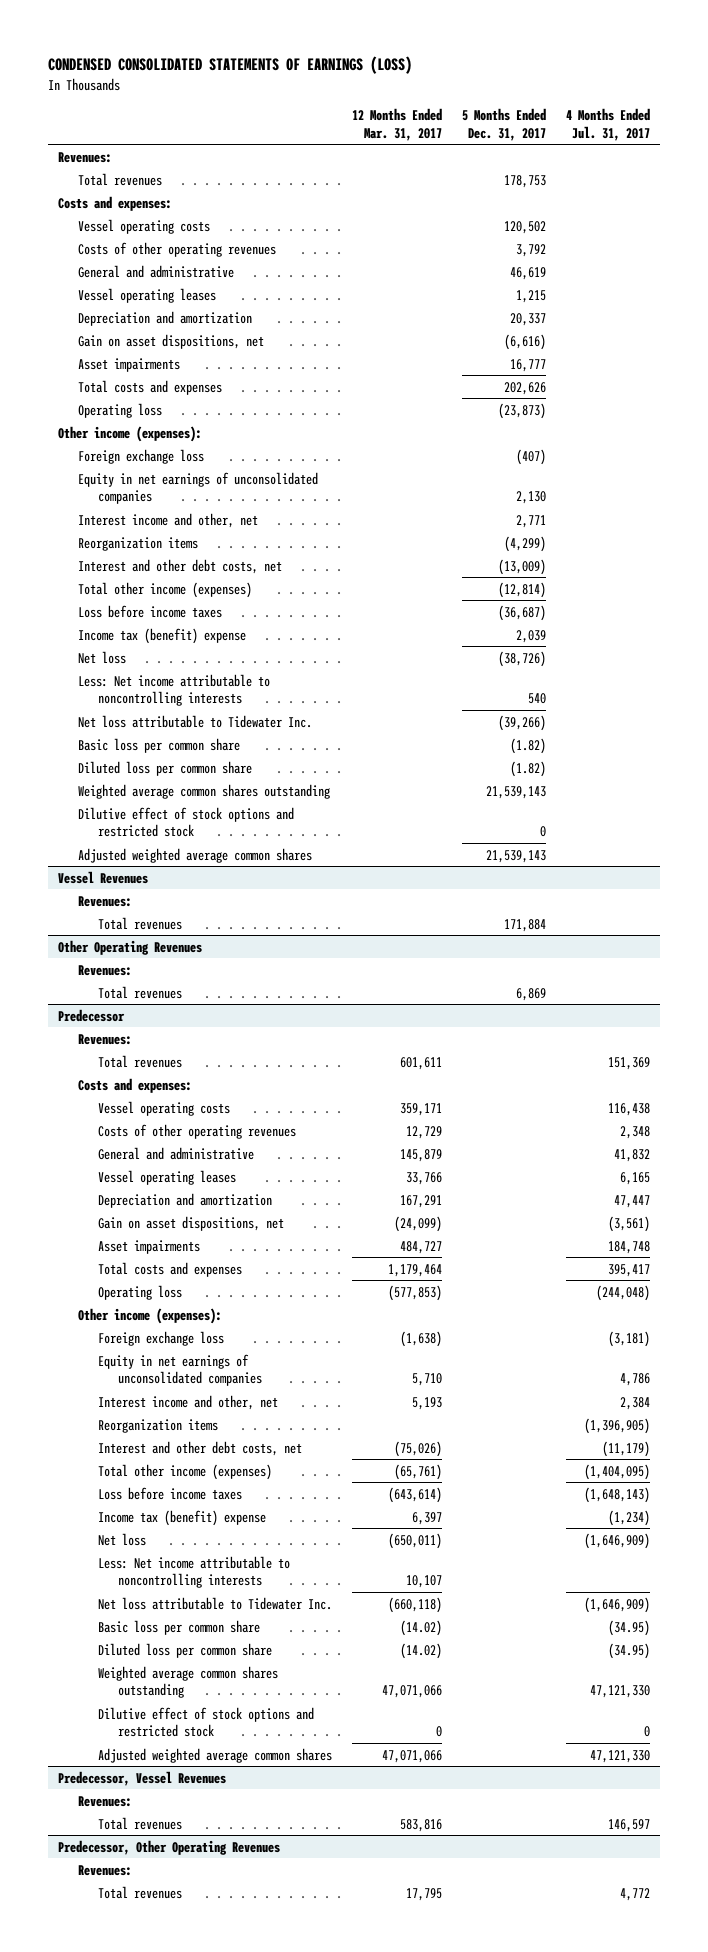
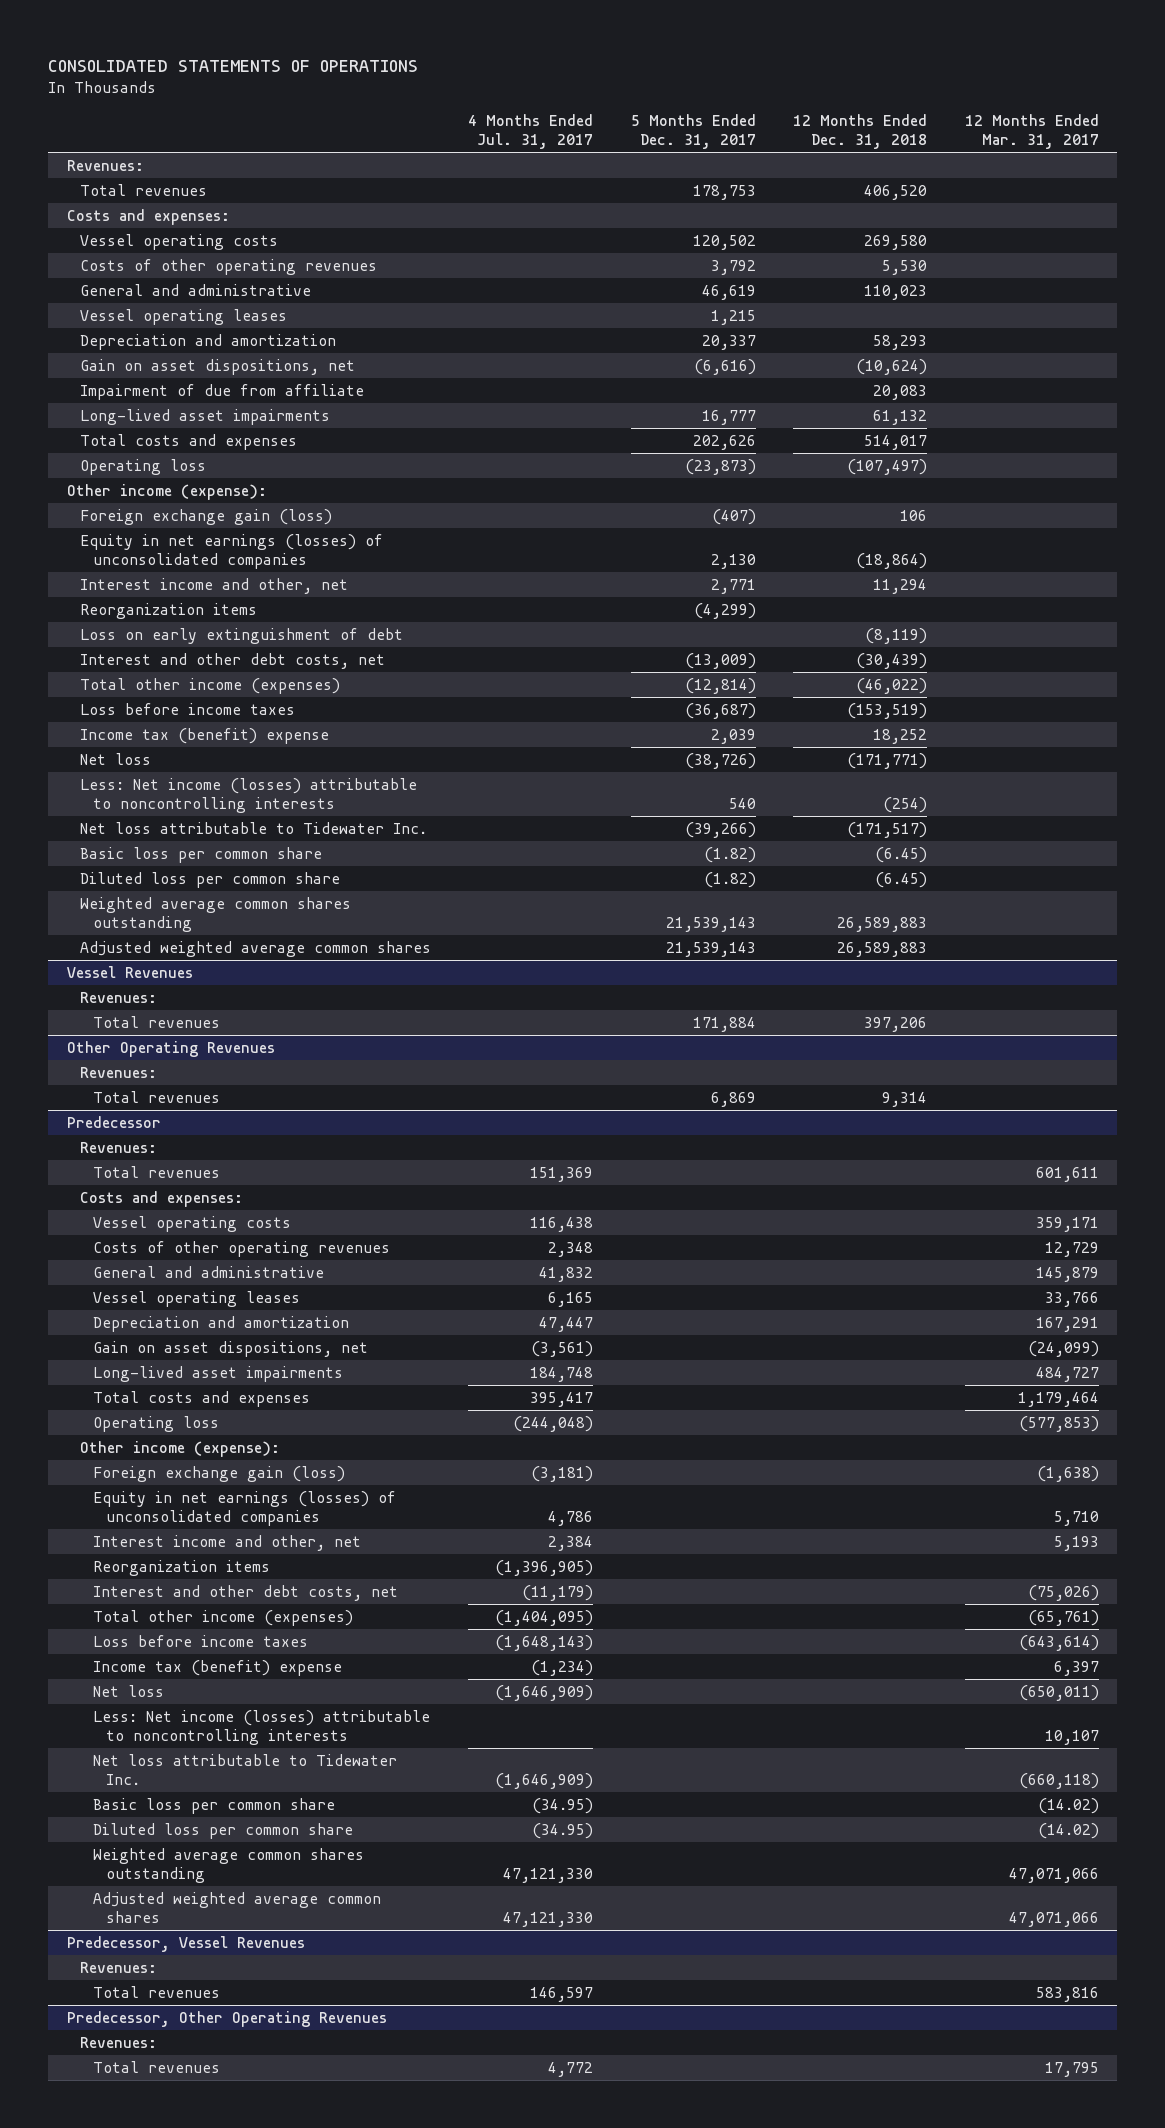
[48,56,413,75] CONDENSED CONSOLIDATED STATEMENTS OF EARNINGS (LOSS) -> [48,59,419,72] CONSOLIDATED STATEMENTS OF OPERATIONS
none -> [793,113,928,149] 12 Months Ended Dec. 31, 2018
none -> [79,383,364,400] Impairment of due from affiliate
[78,357,181,372] Asset impairments -> [79,408,330,425] Long-lived asset impairments
[58,425,203,442] Other income (expenses): -> [66,483,267,500] Other income (expense):
[78,448,205,464] Foreign exchange loss -> [79,508,332,525] Foreign exchange gain (loss)
[78,471,319,504] Equity in net earnings of unconsolidated companies -> [79,533,383,570] Equity in net earnings (losses) of unconsolidated companies
none -> [79,627,403,644] Loss on early extinguishment of debt
[78,673,271,706] Less: Net income attributable to noncontrolling interests -> [79,777,417,814] Less: Net income (losses) attributable to noncontrolling interests
[78,806,295,837] Dilutive effect of stock options and restricted stock -> none
[97,1239,200,1254] Asset impairments -> [92,1365,343,1382] Long-lived asset impairments
[78,1307,223,1324] Other income (expenses): -> [79,1440,280,1457] Other income (expense):
[97,1330,224,1346] Foreign exchange loss -> [92,1465,345,1482] Foreign exchange gain (loss)
[97,1353,262,1386] Equity in net earnings of unconsolidated companies -> [92,1490,396,1527] Equity in net earnings (losses) of unconsolidated companies
[97,1555,290,1588] Less: Net income attributable to noncontrolling interests -> [92,1709,430,1746] Less: Net income (losses) attributable to noncontrolling interests
[97,1706,314,1737] Dilutive effect of stock options and restricted stock -> none

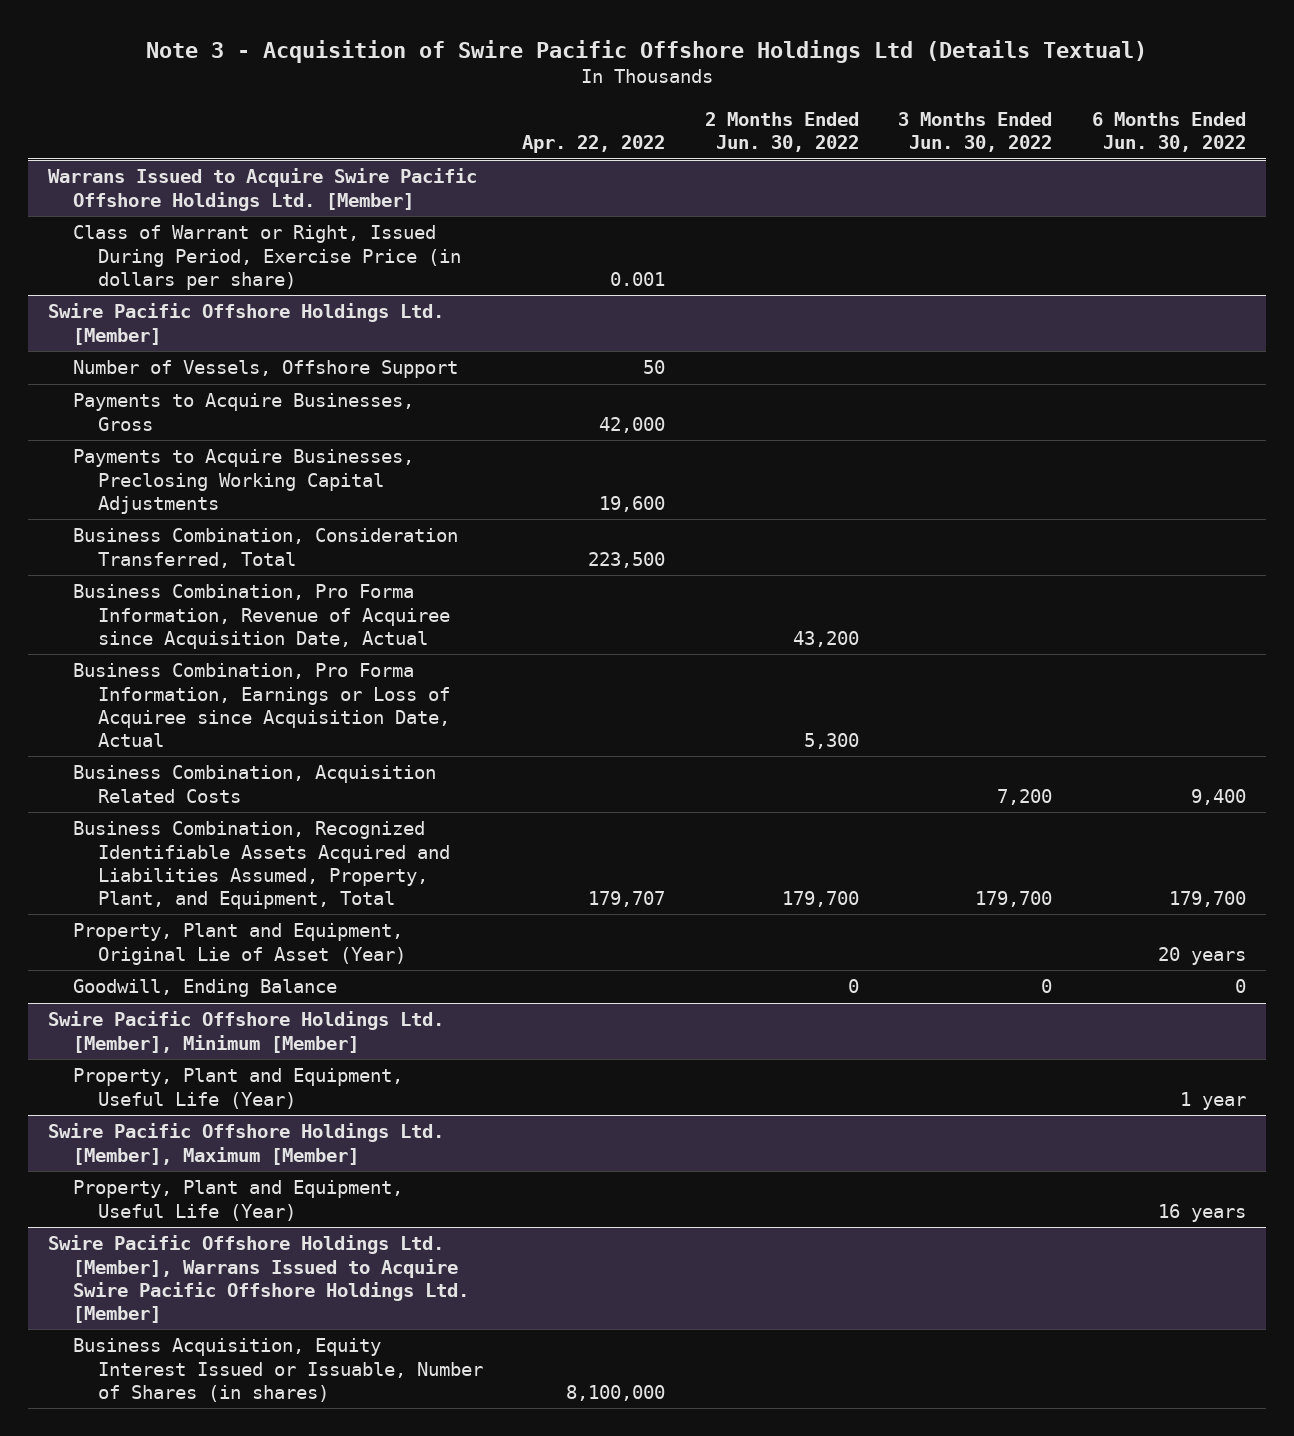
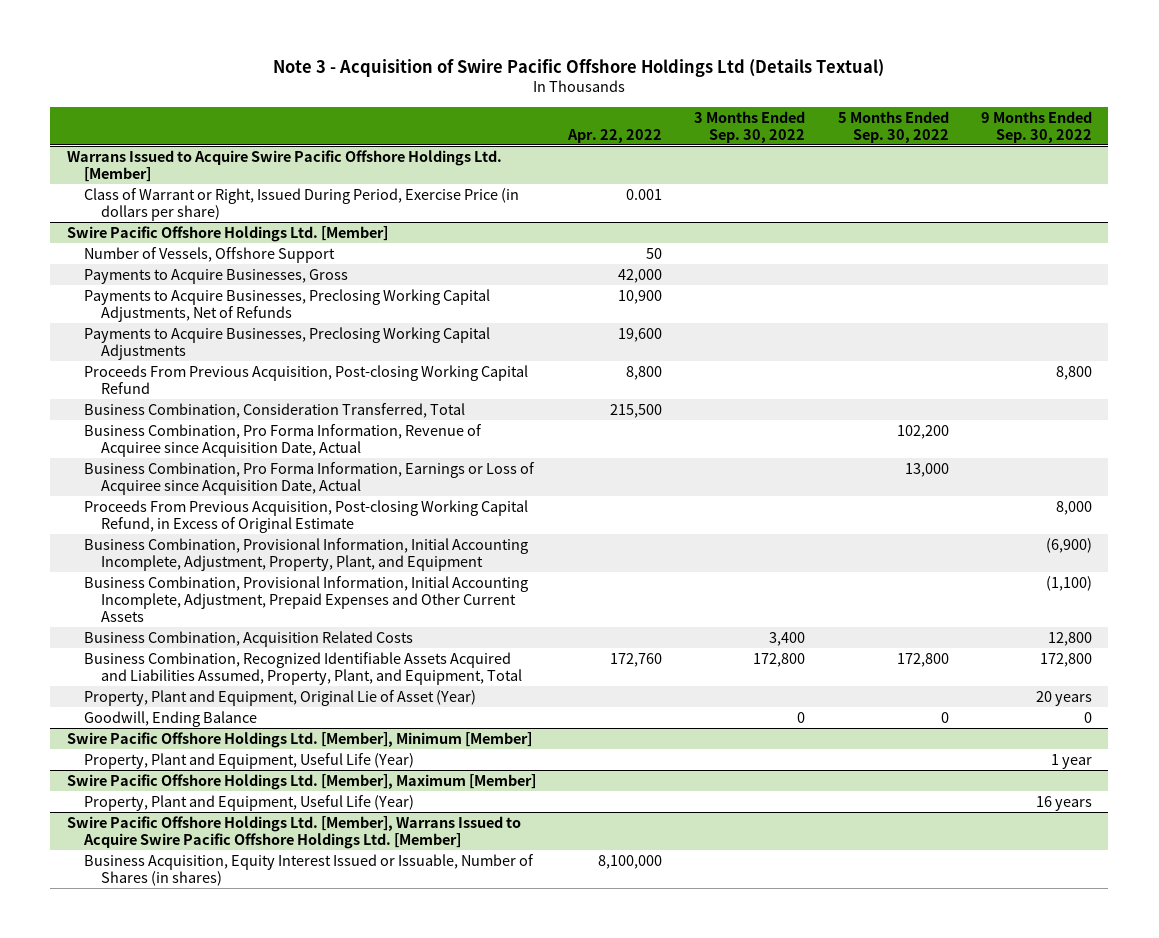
[704,111,859,153] 2 Months Ended Jun. 30, 2022 -> none
[898,111,1053,153] 3 Months Ended Jun. 30, 2022 -> none
[1091,111,1246,153] 6 Months Ended Jun. 30, 2022 -> none
none -> [694,110,806,143] 3 Months Ended Sep. 30, 2022
none -> [837,110,949,143] 5 Months Ended Sep. 30, 2022
none -> [981,110,1093,143] 9 Months Ended Sep. 30, 2022
none -> [83,288,490,322] Payments to Acquire Businesses, Preclosing Working Capital Adjustments, Net of Refunds
none -> [83,364,528,394] Proceeds From Previous Acquisition, Post-closing Working Capital Refund
[588,551,666,568] 223,500 -> [610,403,663,418] 215,500
none -> [83,499,528,533] Proceeds From Previous Acquisition, Post-closing Working Capital Refund, in Excess of Original Estimate
none -> [83,537,528,571] Business Combination, Provisional Information, Initial Accounting Incomplete, Adjustment, Property, Plant, and Equipment
none -> [83,575,528,622] Business Combination, Provisional Information, Initial Accounting Incomplete, Adjustment, Prepaid Expenses and Other Current Assets
[588,890,666,907] 179,707 -> [610,652,663,667] 172,760

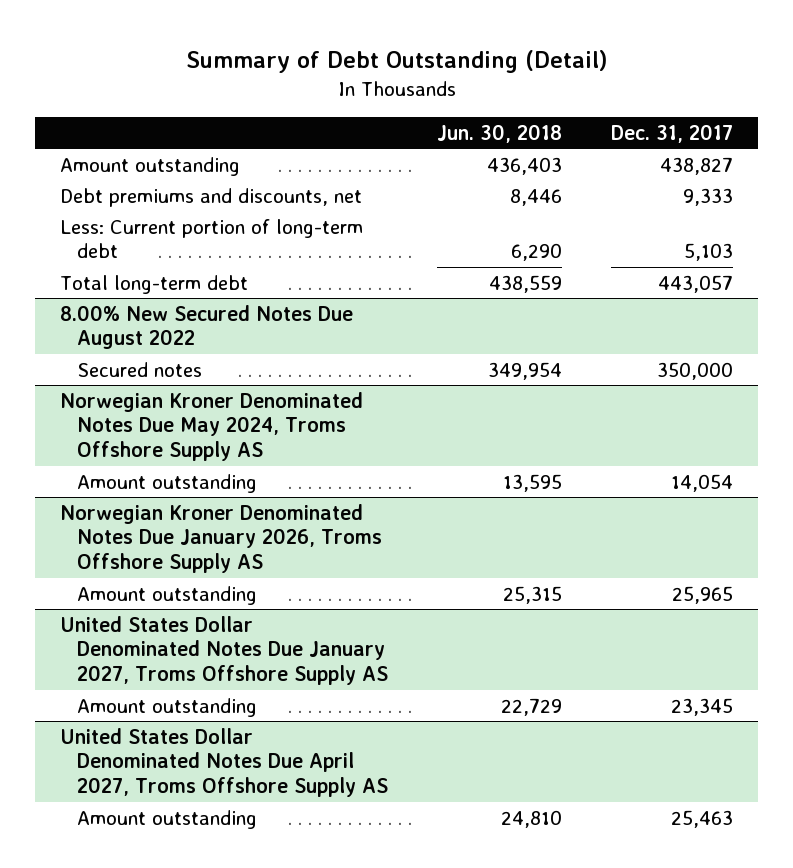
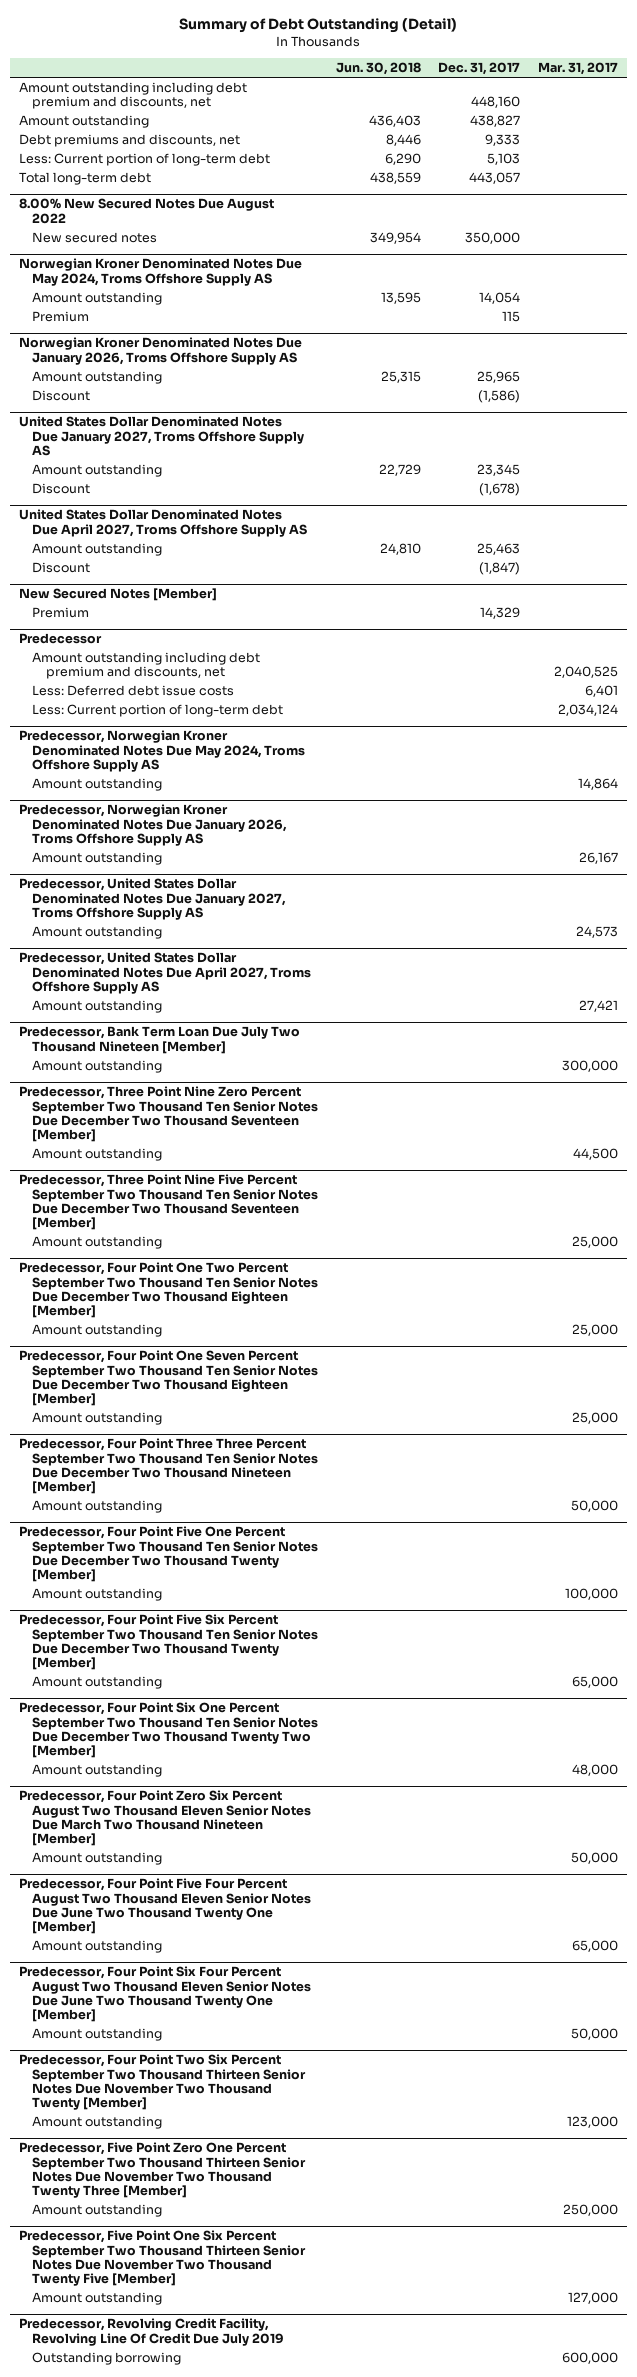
none -> [537,62,618,76] Mar. 31, 2017
none -> [19,82,248,110] Amount outstanding including debt premium and discounts, net
[76,361,202,377] Secured notes -> [32,232,158,244] New secured notes
none -> [32,311,90,323] Premium
none -> [32,390,91,402] Discount
none -> [32,483,91,495] Discount
none -> [32,562,91,574] Discount
none -> [19,588,218,602] New Secured Notes [Member]
none -> [32,607,90,619] Premium
none -> [19,633,103,645] Predecessor
none -> [32,652,261,680] Amount outstanding including debt premium and discounts, net
none -> [32,685,235,697] Less: Deferred debt issue costs
none -> [32,704,284,718] Less: Current portion of long-term debt
none -> [19,730,306,772] Predecessor, Norwegian Kroner Denominated Notes Due May 2024, Troms Offshore Supply AS
none -> [32,778,163,792] Amount outstanding
none -> [19,804,288,846] Predecessor, Norwegian Kroner Denominated Notes Due January 2026, Troms Offshore Supply AS
none -> [32,852,163,866] Amount outstanding
none -> [19,878,287,920] Predecessor, United States Dollar Denominated Notes Due January 2027, Troms Offshore Supply AS
none -> [32,926,163,940] Amount outstanding
none -> [19,952,312,994] Predecessor, United States Dollar Denominated Notes Due April 2027, Troms Offshore Supply AS
none -> [32,1000,163,1014] Amount outstanding
none -> [19,1026,301,1054] Predecessor, Bank Term Loan Due July Two Thousand Nineteen [Member]
none -> [32,1060,163,1074] Amount outstanding
none -> [19,1086,319,1143] Predecessor, Three Point Nine Zero Percent September Two Thousand Ten Senior Notes Due December Two Thousand Seventeen [Member]
none -> [32,1148,163,1162] Amount outstanding
none -> [19,1174,319,1231] Predecessor, Three Point Nine Five Percent September Two Thousand Ten Senior Notes Due December Two Thousand Seventeen [Member]
none -> [32,1236,163,1250] Amount outstanding
none -> [19,1262,319,1319] Predecessor, Four Point One Two Percent September Two Thousand Ten Senior Notes Due December Two Thousand Eighteen [Member]
none -> [32,1324,163,1338] Amount outstanding
none -> [19,1350,319,1407] Predecessor, Four Point One Seven Percent September Two Thousand Ten Senior Notes Due December Two Thousand Eighteen [Member]
none -> [32,1412,163,1426] Amount outstanding
none -> [19,1438,319,1495] Predecessor, Four Point Three Three Percent September Two Thousand Ten Senior Notes Due December Two Thousand Nineteen [Member]
none -> [32,1500,163,1514] Amount outstanding
none -> [19,1526,319,1583] Predecessor, Four Point Five One Percent September Two Thousand Ten Senior Notes Due December Two Thousand Twenty [Member]
none -> [32,1588,163,1602] Amount outstanding
none -> [19,1614,319,1671] Predecessor, Four Point Five Six Percent September Two Thousand Ten Senior Notes Due December Two Thousand Twenty [Member]
none -> [32,1676,163,1690] Amount outstanding
none -> [19,1702,319,1759] Predecessor, Four Point Six One Percent September Two Thousand Ten Senior Notes Due December Two Thousand Twenty Two [Member]
none -> [32,1764,163,1778] Amount outstanding
none -> [19,1790,312,1847] Predecessor, Four Point Zero Six Percent August Two Thousand Eleven Senior Notes Due March Two Thousand Nineteen [Member]
none -> [32,1852,163,1866] Amount outstanding
none -> [19,1878,312,1935] Predecessor, Four Point Five Four Percent August Two Thousand Eleven Senior Notes Due June Two Thousand Twenty One [Member]
none -> [32,1940,163,1954] Amount outstanding
none -> [19,1966,312,2023] Predecessor, Four Point Six Four Percent August Two Thousand Eleven Senior Notes Due June Two Thousand Twenty One [Member]
none -> [32,2028,163,2042] Amount outstanding
none -> [19,2054,307,2111] Predecessor, Four Point Two Six Percent September Two Thousand Thirteen Senior Notes Due November Two Thousand Twenty [Member]
none -> [32,2116,163,2130] Amount outstanding
none -> [19,2142,307,2199] Predecessor, Five Point Zero One Percent September Two Thousand Thirteen Senior Notes Due November Two Thousand Twenty Three [Member]
none -> [32,2204,163,2218] Amount outstanding
none -> [19,2230,307,2287] Predecessor, Five Point One Six Percent September Two Thousand Thirteen Senior Notes Due November Two Thousand Twenty Five [Member]
none -> [32,2292,163,2306] Amount outstanding
none -> [19,2318,285,2346] Predecessor, Revolving Credit Facility, Revolving Line Of Credit Due July 2019
none -> [32,2352,182,2366] Outstanding borrowing

